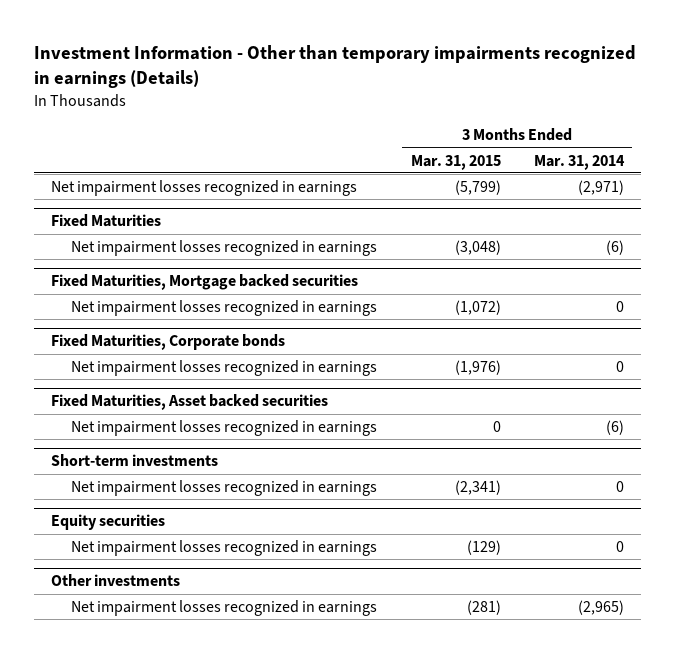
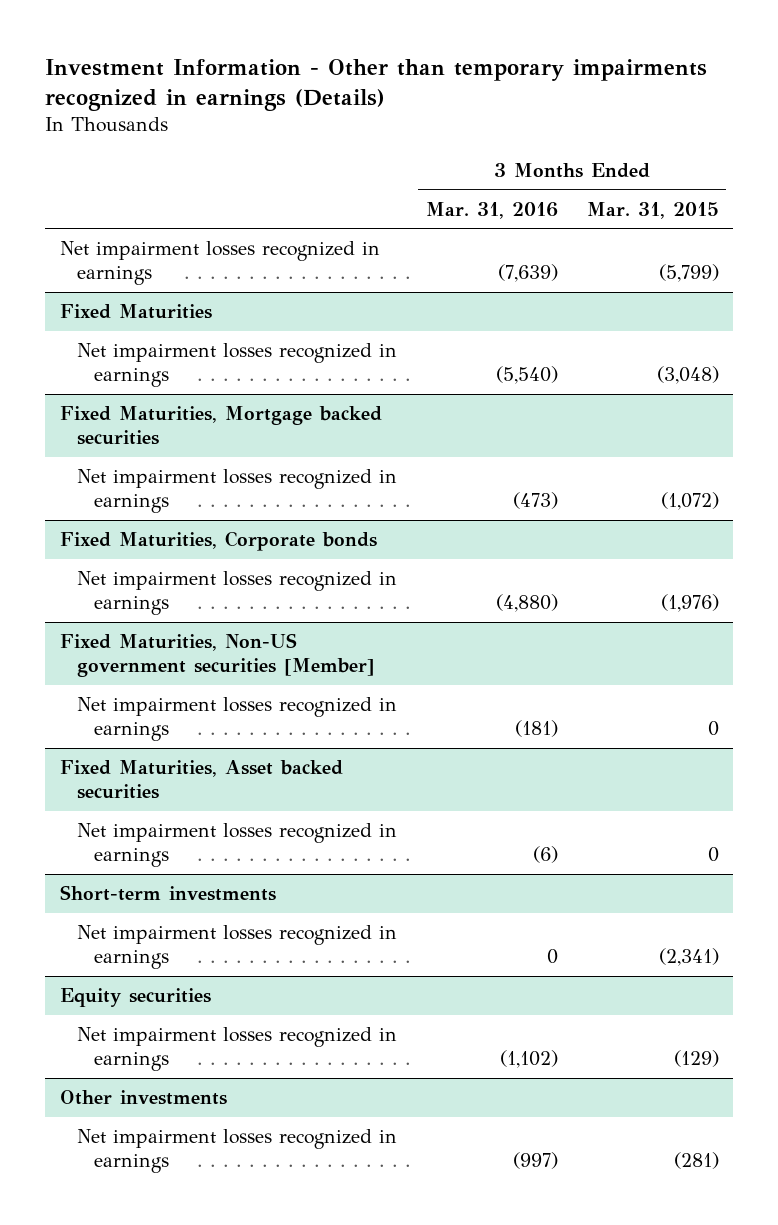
[534,154,626,170] Mar. 31, 2014 -> none
none -> [425,201,558,219] Mar. 31, 2016
none -> [59,633,375,678] Fixed Maturities, Non-US government securities [Member]
none -> [76,697,397,742] Net impairment losses recognized in earnings

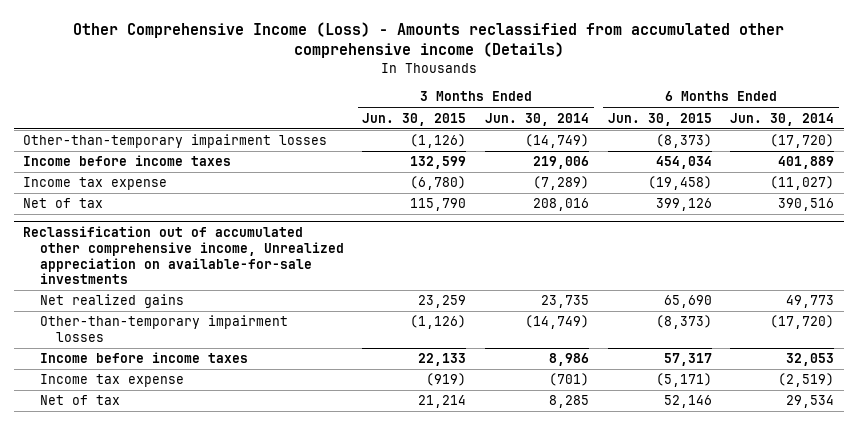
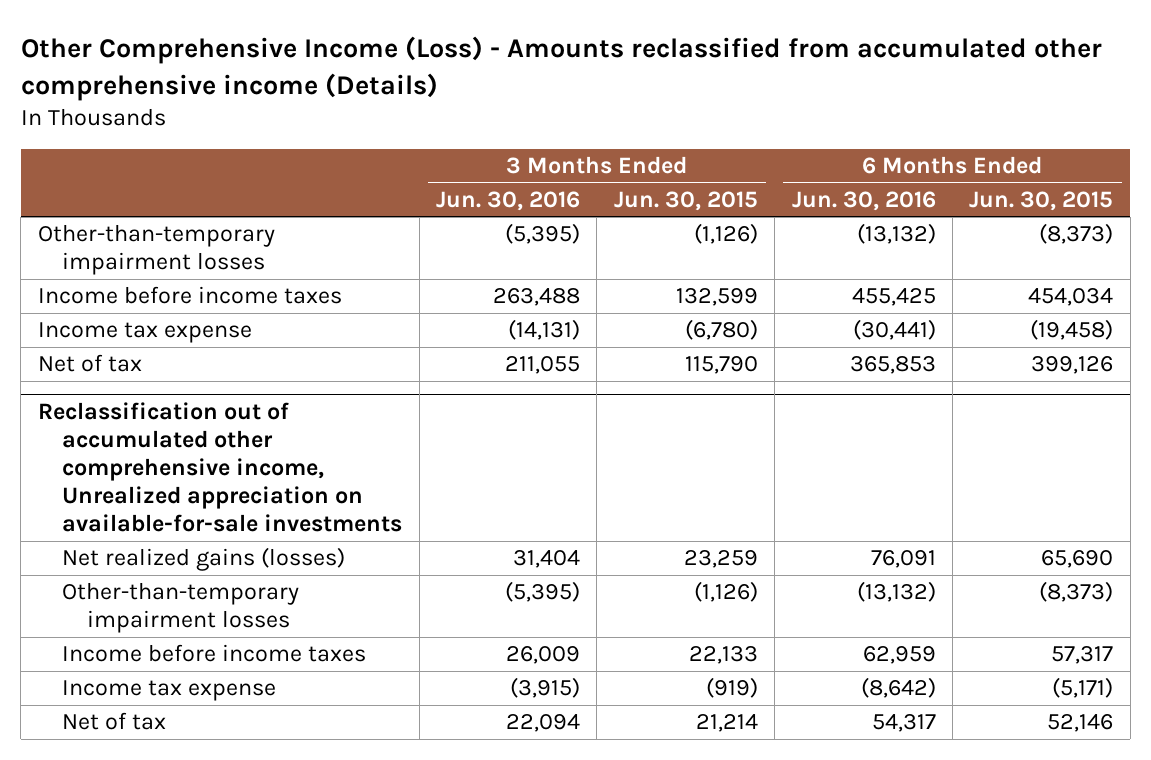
[485,112,590,126] Jun. 30, 2014 -> none
[730,112,835,126] Jun. 30, 2014 -> none
none -> [436,190,581,211] Jun. 30, 2016
none -> [791,190,936,211] Jun. 30, 2016
[39,294,184,309] Net realized gains -> [62,547,346,572] Net realized gains (losses)

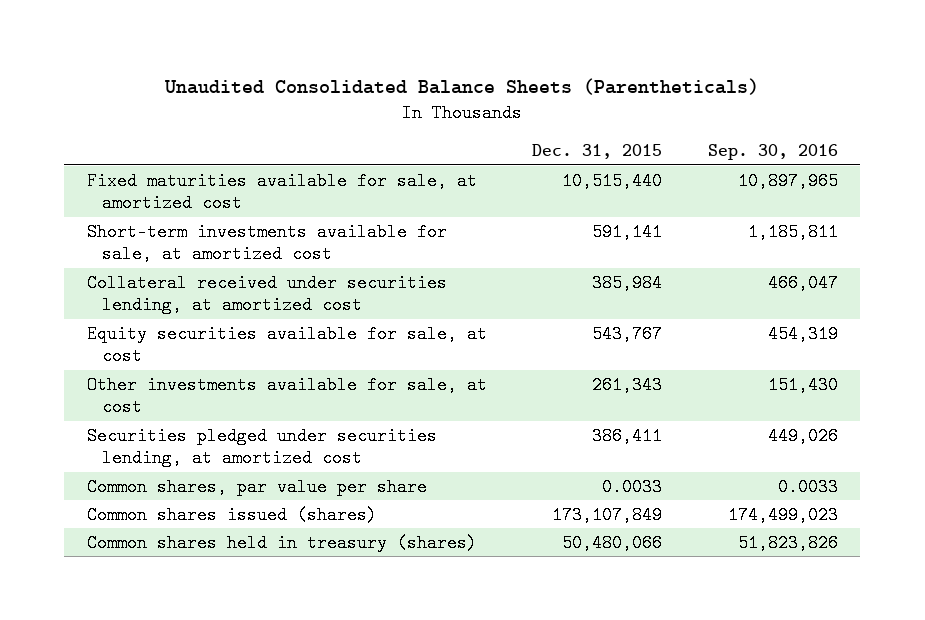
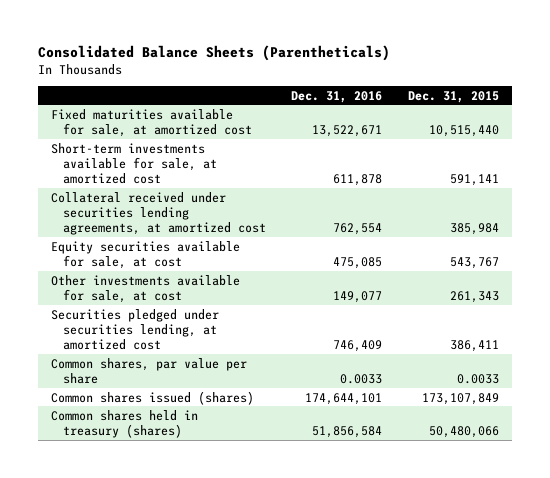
[164,77,760,95] Unaudited Consolidated Balance Sheets (Parentheticals) -> [38,45,391,62] Consolidated Balance Sheets (Parentheticals)
[707,144,838,161] Sep. 30, 2016 -> none
none -> [291,90,383,103] Dec. 31, 2016
[86,273,447,315] Collateral received under securities lending, at amortized cost -> [50,191,266,236] Collateral received under securities lending agreements, at amortized cost

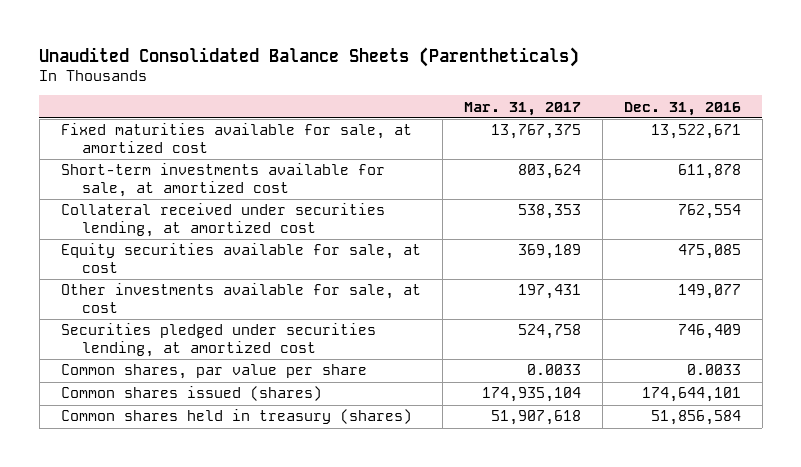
[38,45,391,62] Consolidated Balance Sheets (Parentheticals) -> [39,46,580,67] Unaudited Consolidated Balance Sheets (Parentheticals)
[407,90,499,103] Dec. 31, 2015 -> none
none -> [463,101,581,116] Mar. 31, 2017
[50,191,266,236] Collateral received under securities lending agreements, at amortized cost -> [60,203,385,237] Collateral received under securities lending, at amortized cost

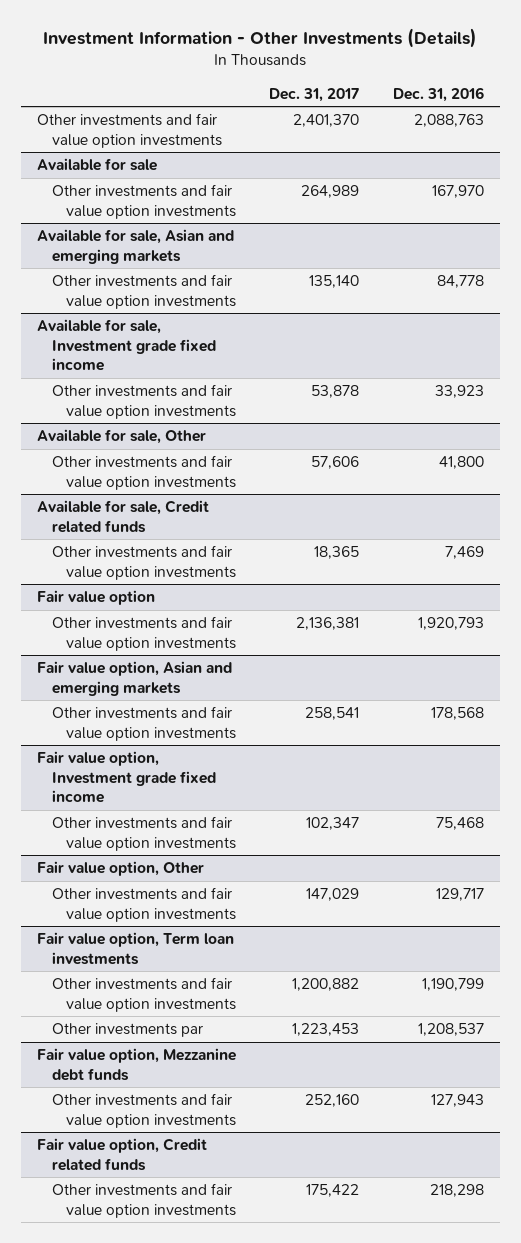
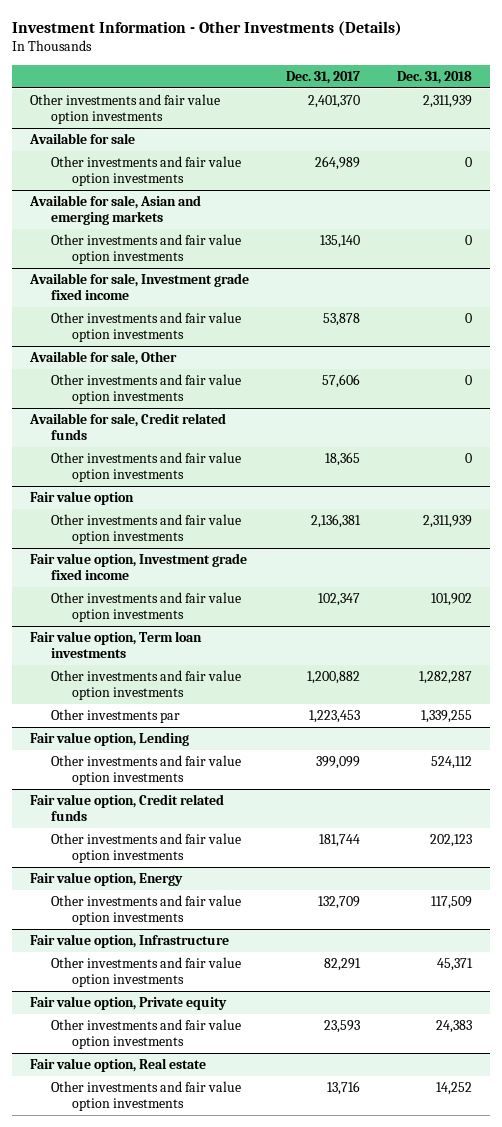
[392,86,484,102] Dec. 31, 2016 -> none
none -> [396,71,472,85] Dec. 31, 2018
[37,661,233,696] Fair value option, Asian and emerging markets -> none
[51,706,237,741] Other investments and fair value option investments -> none
[37,861,205,877] Fair value option, Other -> none
[51,887,237,922] Other investments and fair value option investments -> none
[37,1048,237,1081] Fair value option, Mezzanine debt funds -> none
none -> [30,731,190,746] Fair value option, Lending
[305,1094,360,1108] 252,160 -> [316,755,361,769] 399,099
[306,1184,360,1198] 175,422 -> [319,833,361,847] 181,744
none -> [30,871,184,886] Fair value option, Energy
none -> [51,894,242,925] Other investments and fair value option investments
none -> [30,933,230,948] Fair value option, Infrastructure
none -> [51,956,242,987] Other investments and fair value option investments
none -> [30,995,228,1010] Fair value option, Private equity
none -> [51,1018,242,1049] Other investments and fair value option investments
none -> [30,1057,207,1072] Fair value option, Real estate
none -> [51,1080,242,1111] Other investments and fair value option investments

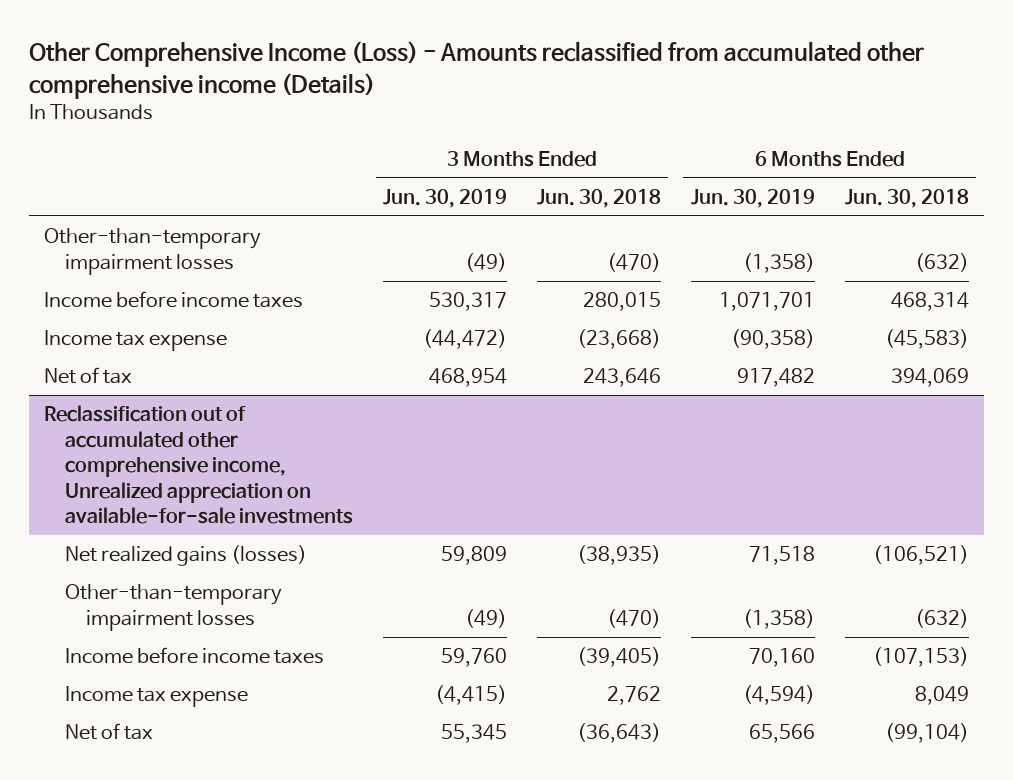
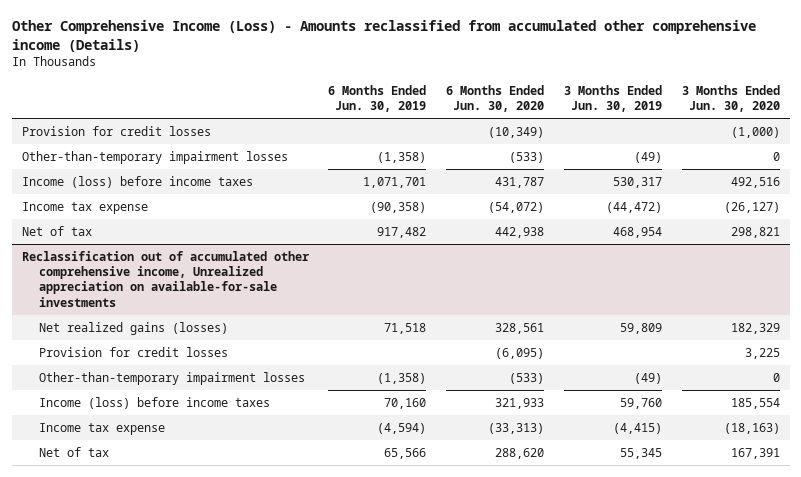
[536,188,661,208] Jun. 30, 2018 -> none
[844,188,969,208] Jun. 30, 2018 -> none
none -> [446,84,545,113] 6 Months Ended Jun. 30, 2020
none -> [681,84,780,113] 3 Months Ended Jun. 30, 2020
none -> [21,125,211,136] Provision for credit losses
[44,291,304,309] Income before income taxes -> [21,175,253,188] Income (loss) before income taxes
none -> [39,346,229,357] Provision for credit losses
[65,647,325,665] Income before income taxes -> [39,396,271,409] Income (loss) before income taxes

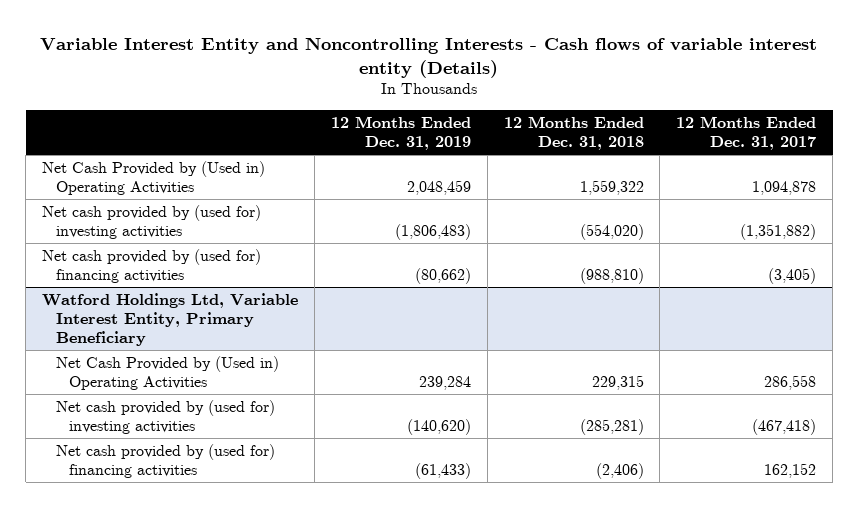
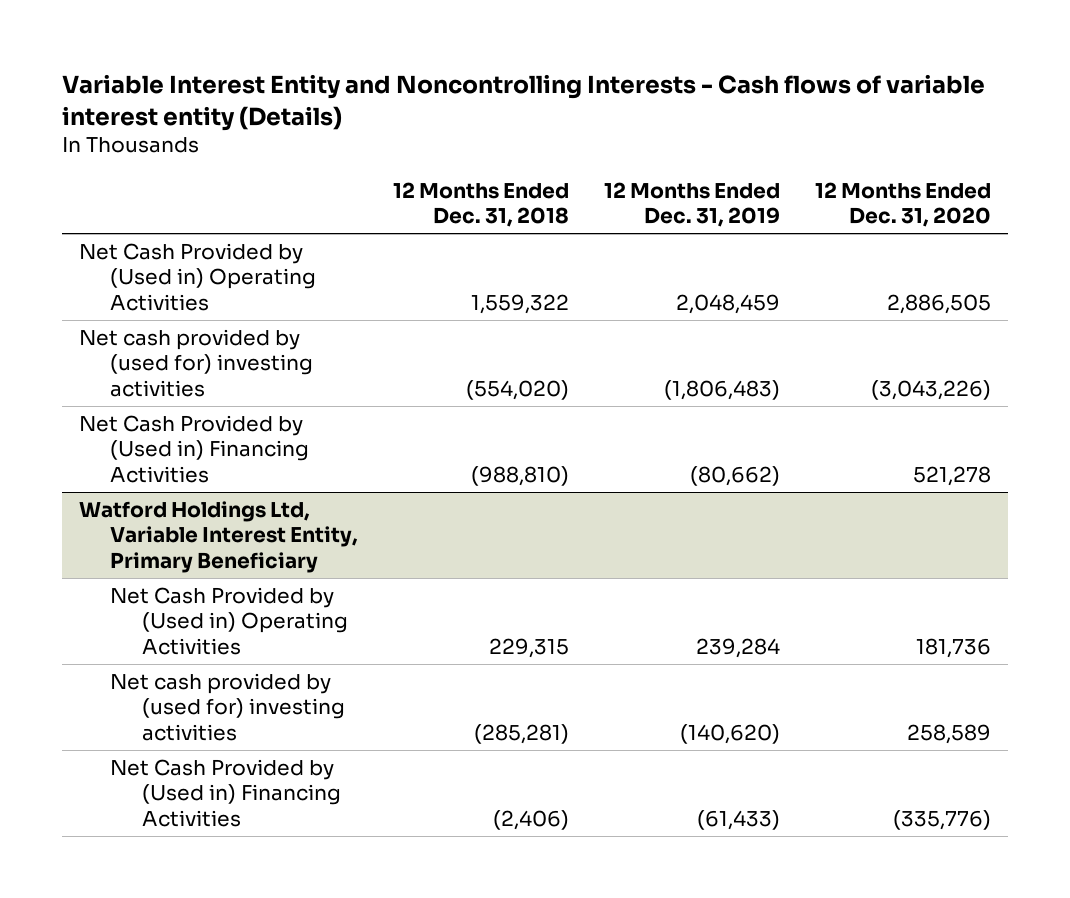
[676,115,817,150] 12 Months Ended Dec. 31, 2017 -> none
none -> [814,181,991,228] 12 Months Ended Dec. 31, 2020
[41,248,261,284] Net cash provided by (used for) financing activities -> [78,415,310,483] Net Cash Provided by (Used in) Financing Activities
[55,443,275,479] Net cash provided by (used for) financing activities -> [110,759,341,827] Net Cash Provided by (Used in) Financing Activities

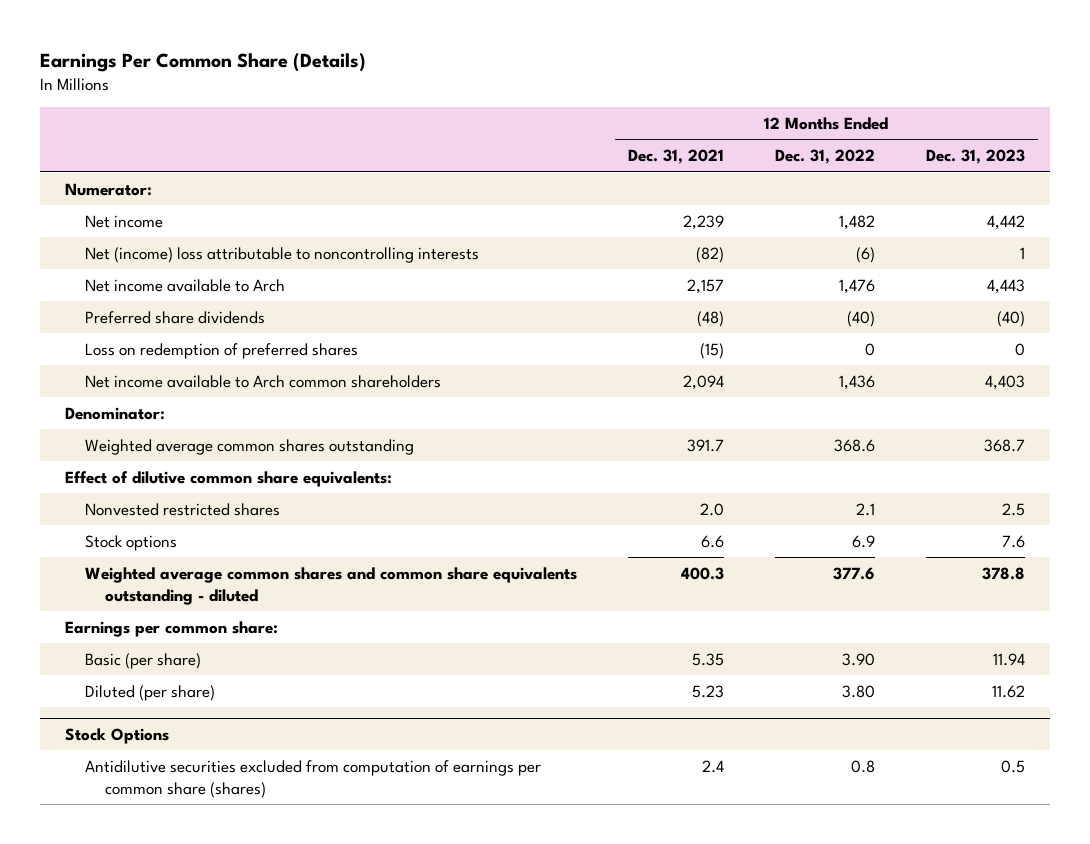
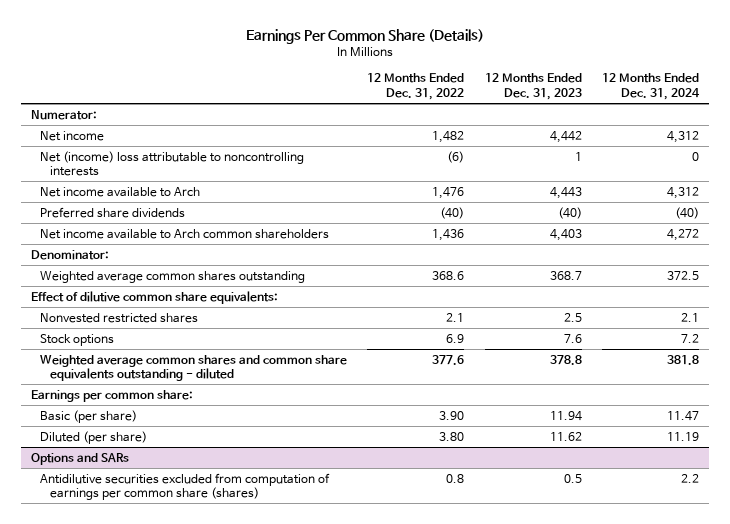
[628,149,725,165] Dec. 31, 2021 -> none
none -> [601,73,700,100] 12 Months Ended Dec. 31, 2024
[85,342,359,359] Loss on redemption of preferred shares -> none
[65,727,170,744] Stock Options -> [30,452,129,465] Options and SARs

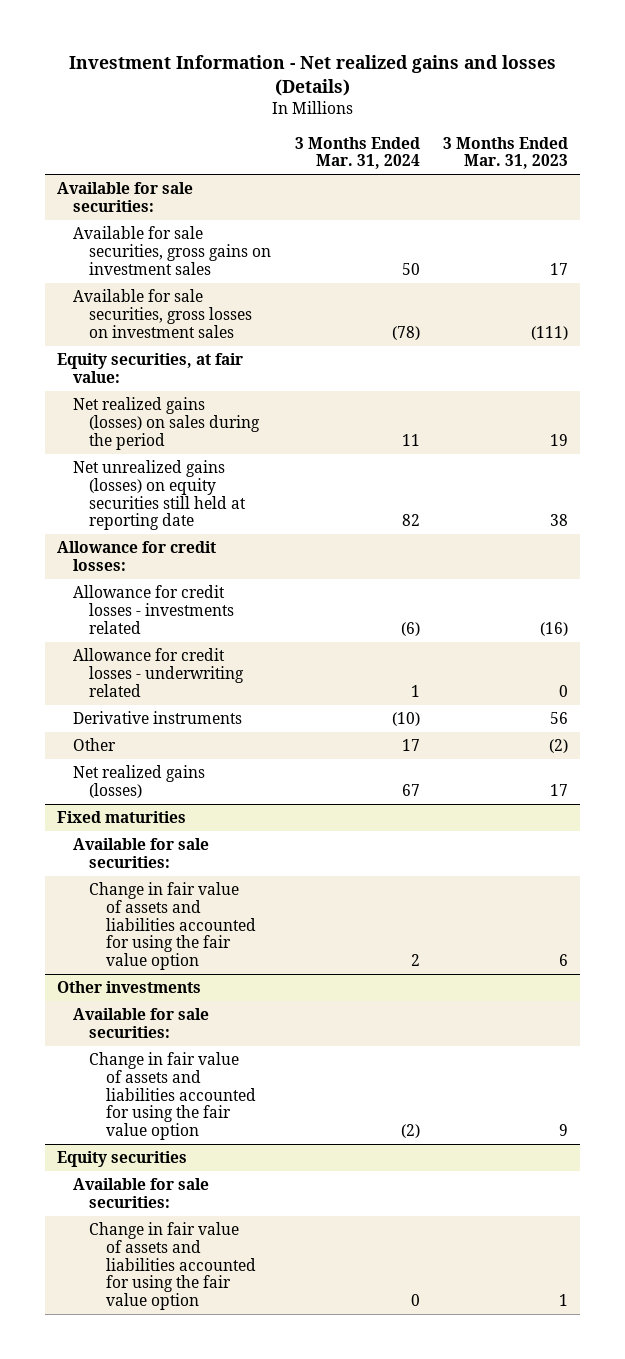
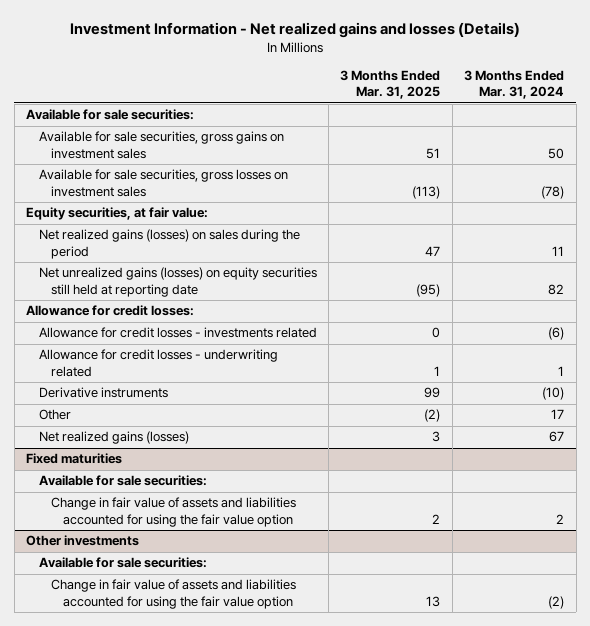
[443,136,569,170] 3 Months Ended Mar. 31, 2023 -> none
none -> [340,70,441,100] 3 Months Ended Mar. 31, 2025
[57,1151,188,1168] Equity securities -> none
[73,1178,210,1208] Available for sale securities: -> none
[89,1222,256,1311] Change in fair value of assets and liabilities accounted for using the fair value option -> none

